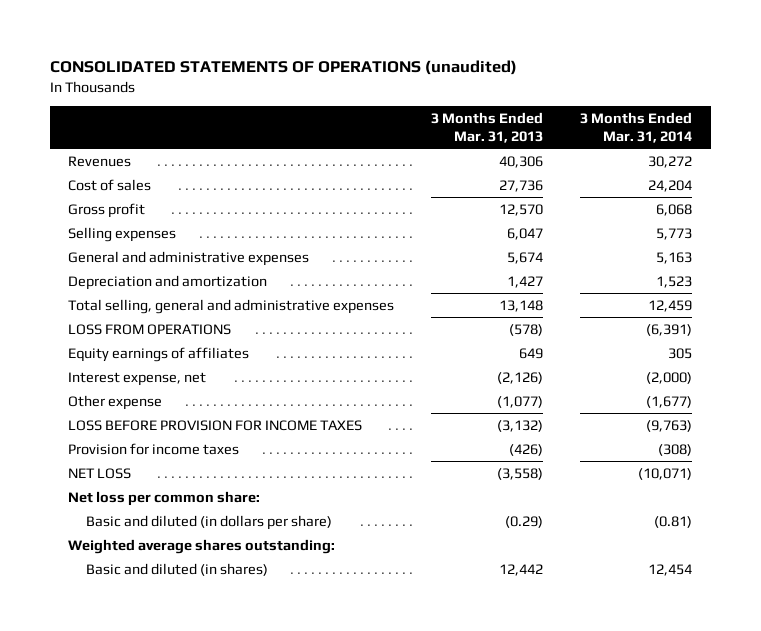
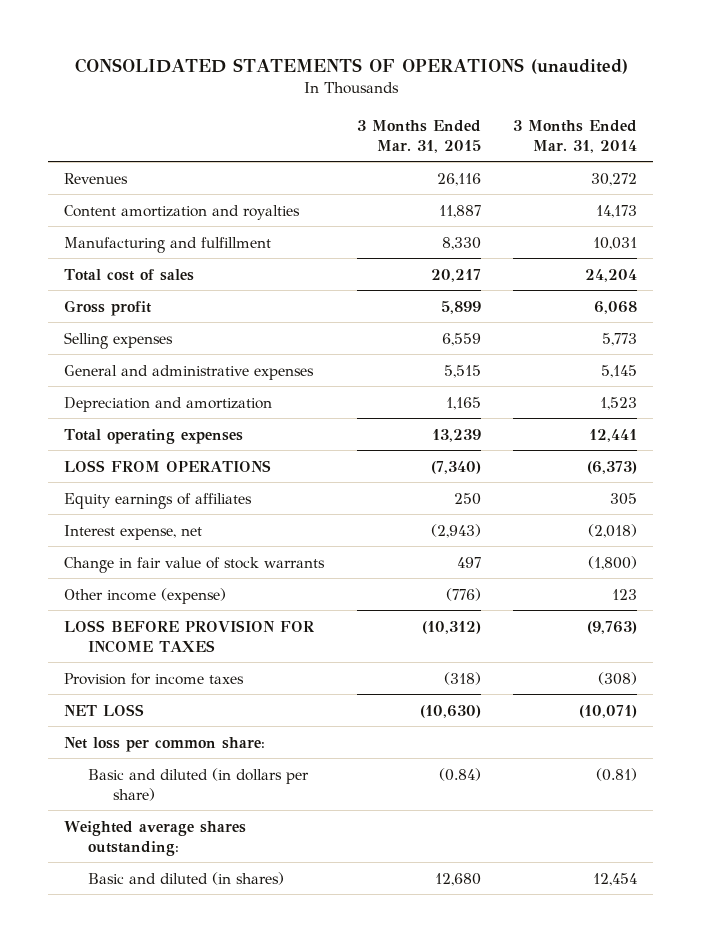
[431,111,544,144] 3 Months Ended Mar. 31, 2013 -> none
none -> [356,119,481,153] 3 Months Ended Mar. 31, 2015
none -> [64,204,301,220] Content amortization and royalties
none -> [64,236,272,253] Manufacturing and fulfillment
[68,178,152,191] Cost of sales -> [64,268,195,281] Total cost of sales
[656,251,693,264] 5,163 -> [600,364,637,378] 5,145
[68,298,395,314] Total selling, general and administrative expenses -> none
none -> [64,428,244,444] Total operating expenses
[646,323,693,336] (6,391) -> [586,460,637,474] (6,373)
[646,371,693,384] (2,000) -> [587,523,637,538] (2,018)
none -> [64,556,326,573] Change in fair value of stock warrants
[68,394,163,410] Other expense -> [64,587,227,604] Other income (expense)
[646,395,693,408] (1,677) -> [611,588,637,600] 123

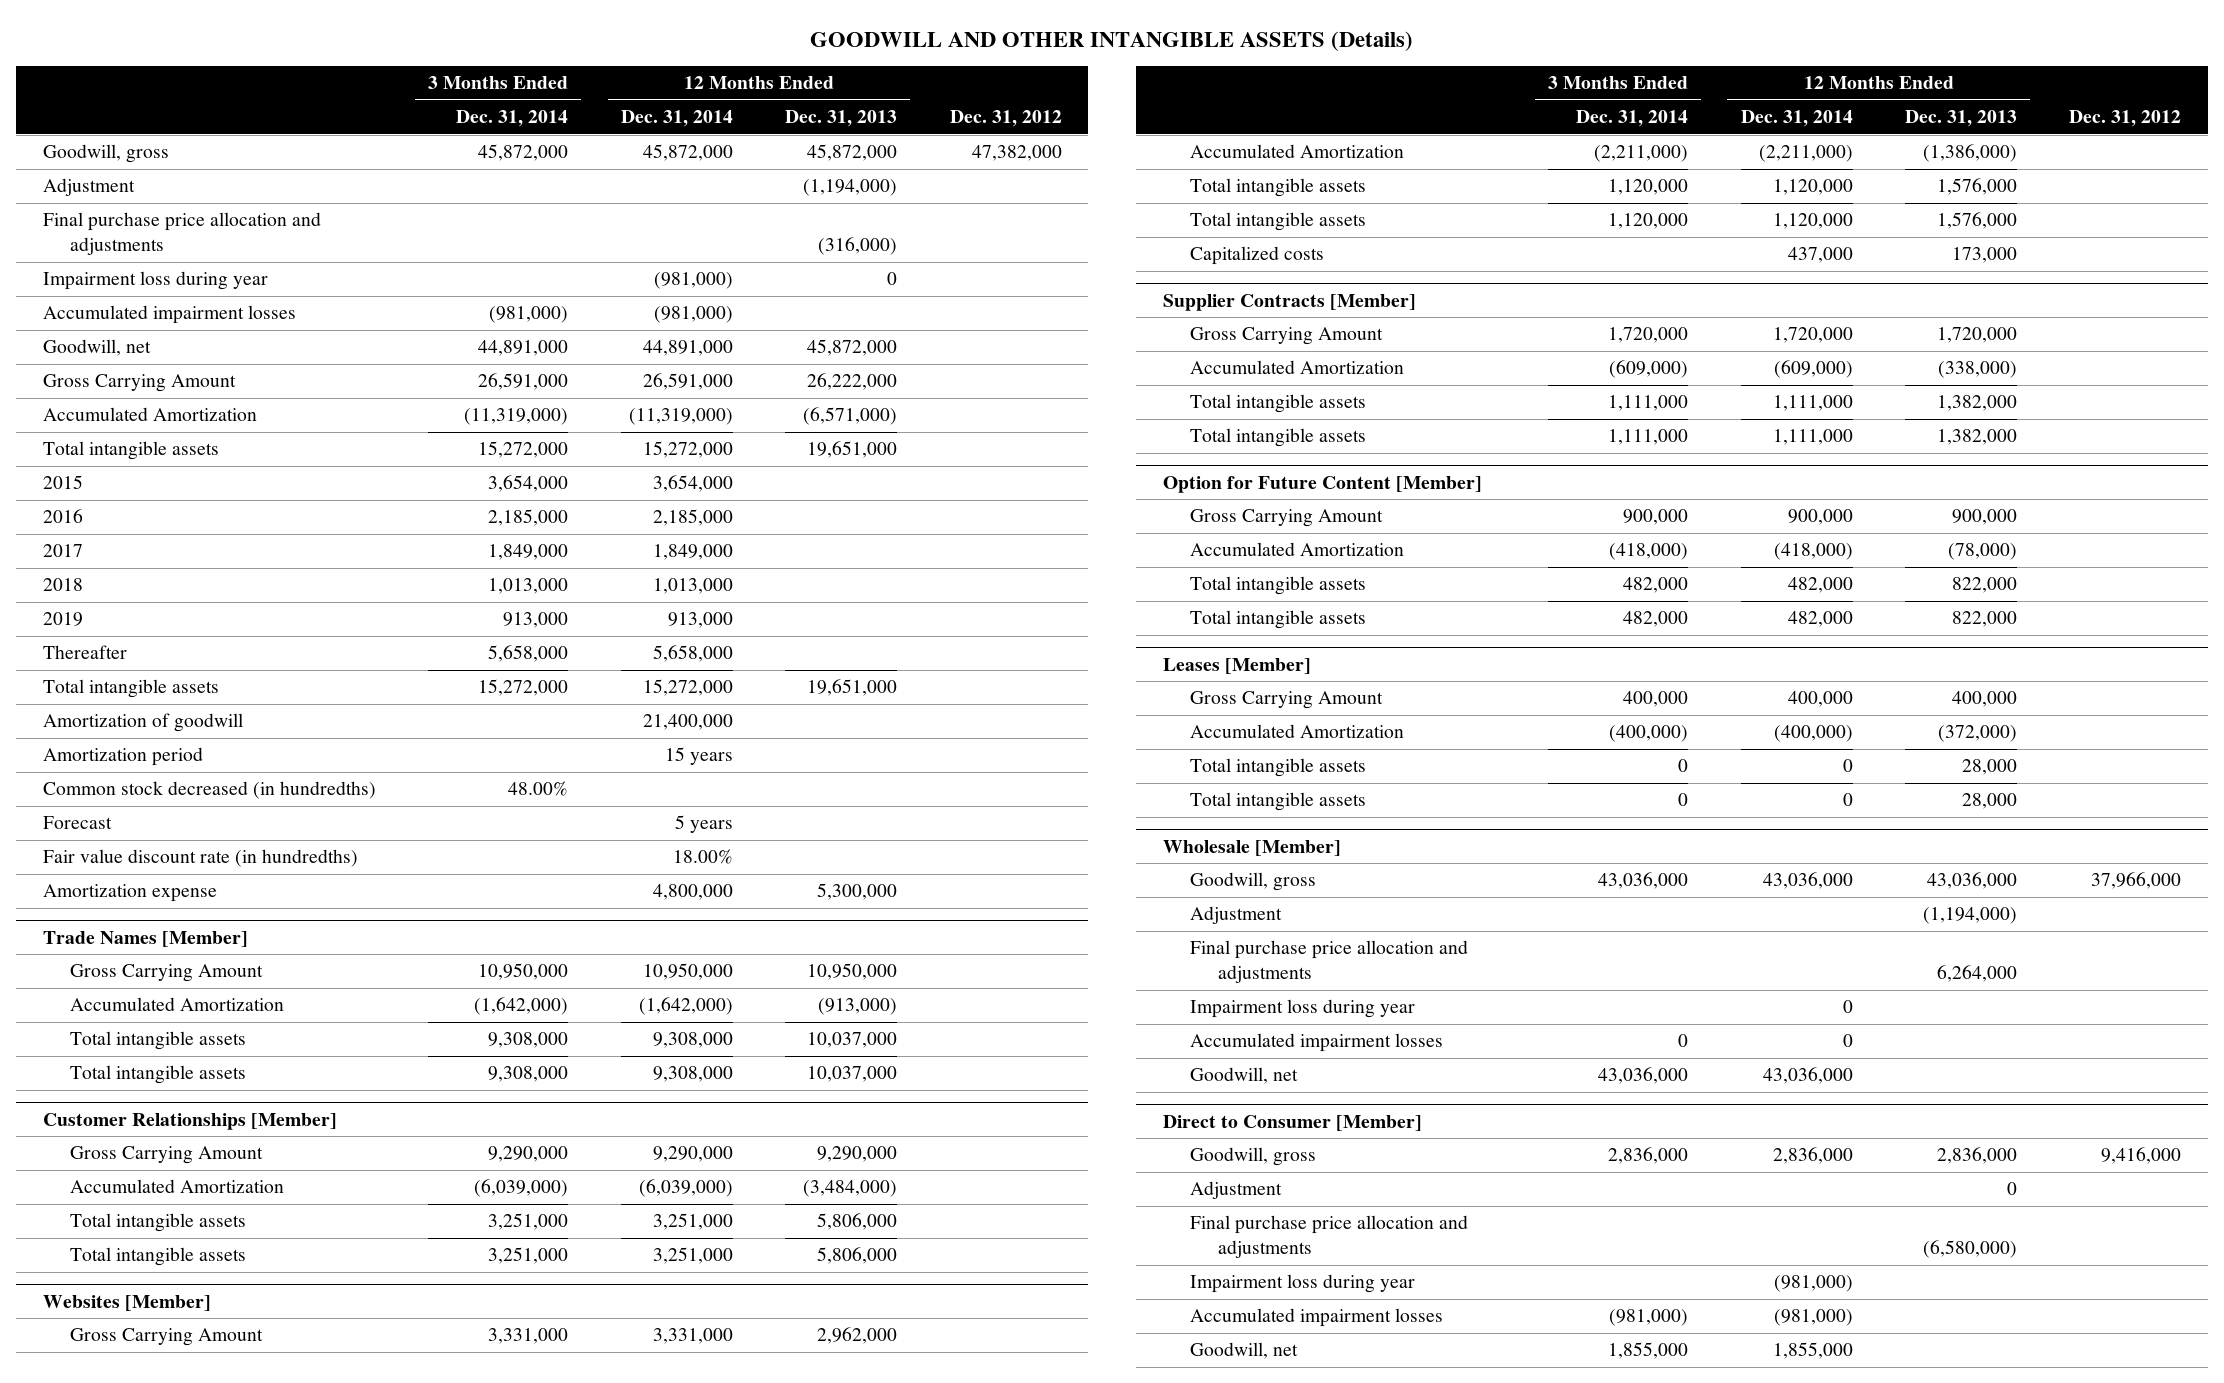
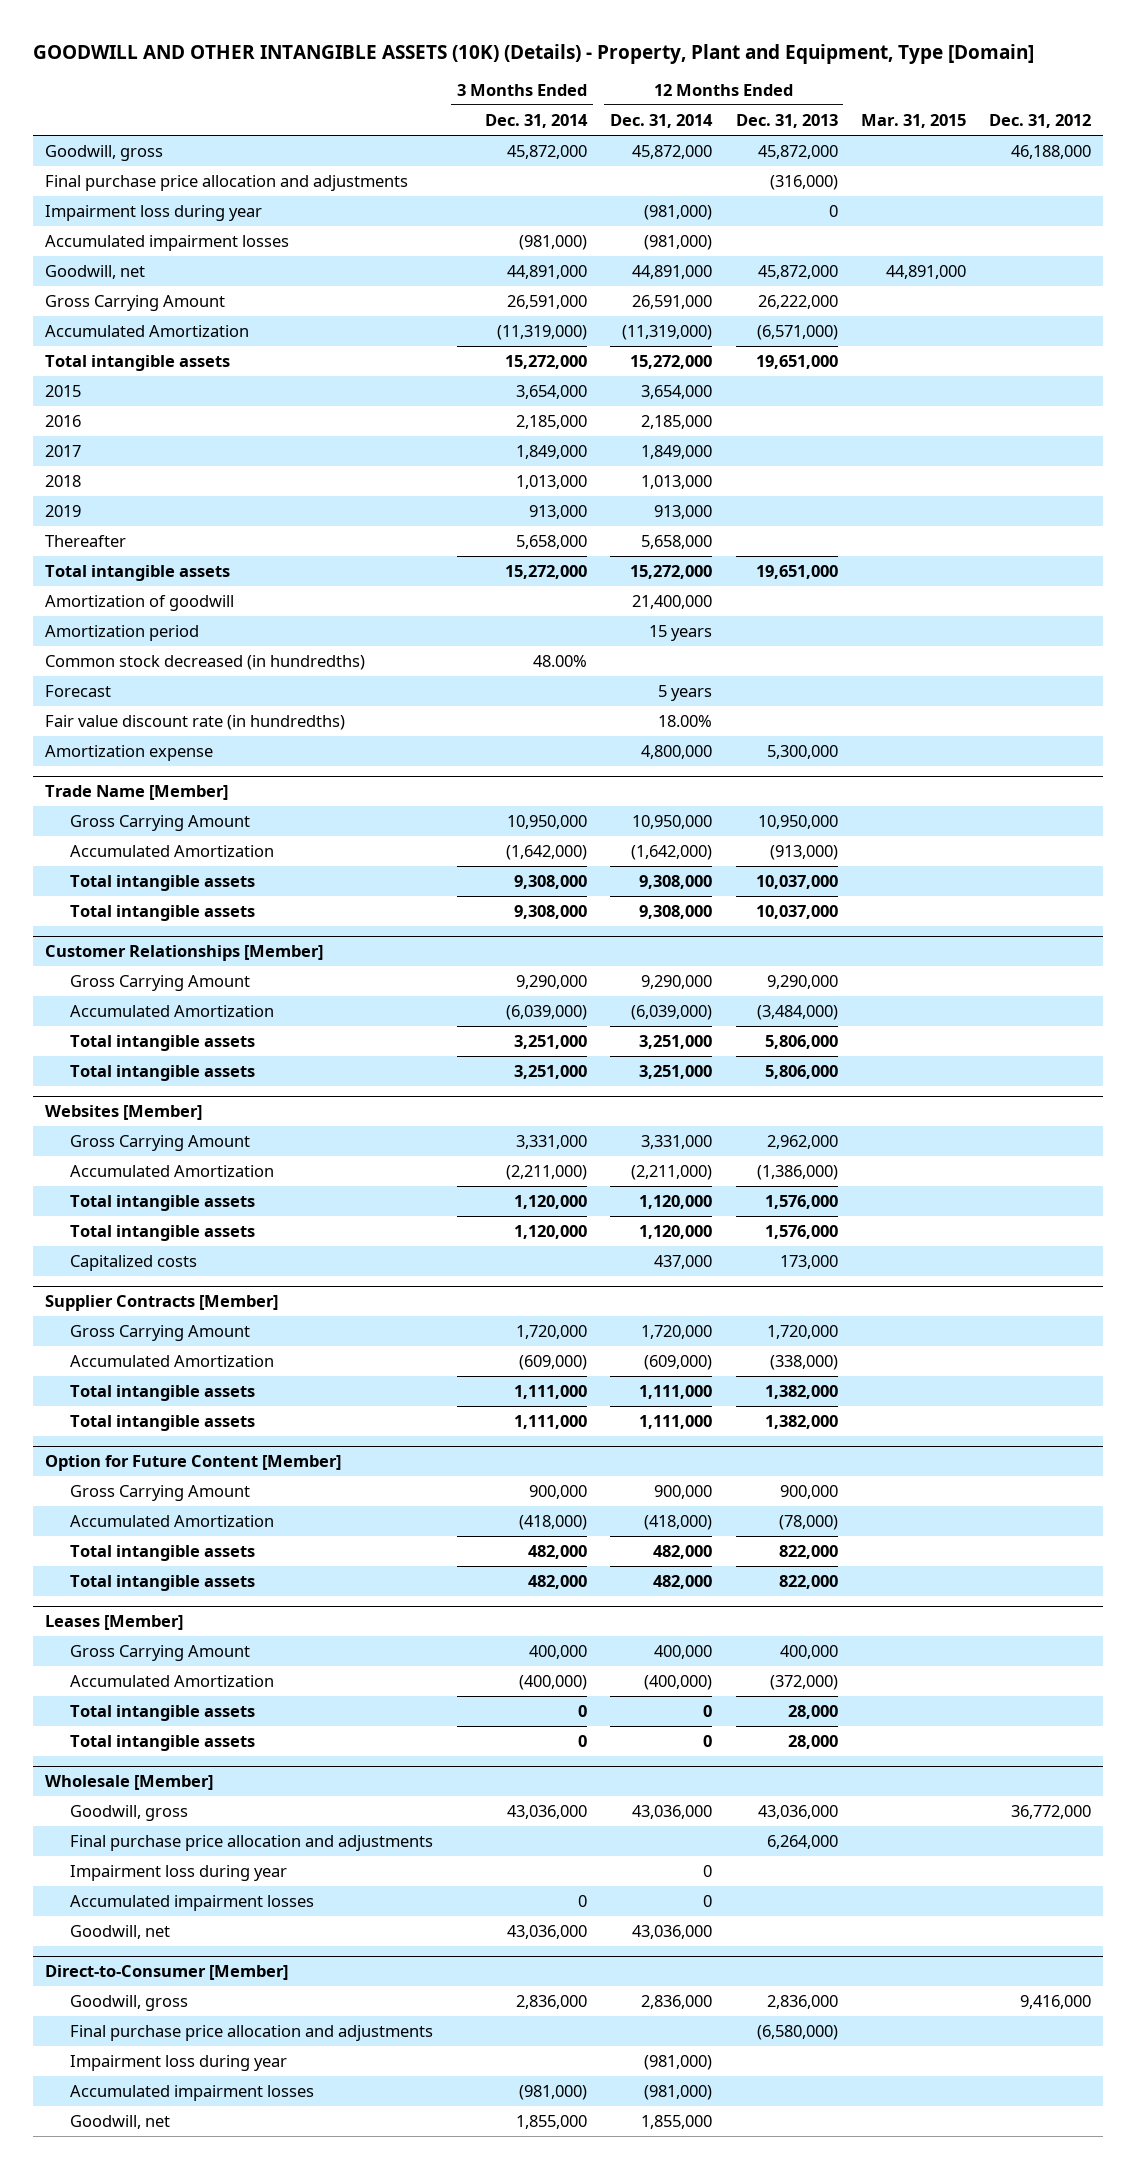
[810,30,1414,51] GOODWILL AND OTHER INTANGIBLE ASSETS (Details) -> [33,43,1035,64] GOODWILL AND OTHER INTANGIBLE ASSETS (10K) (Details) - Property, Plant and Equipment, Type [Domain]
none -> [861,113,967,128] Mar. 31, 2015
[42,178,135,197] Adjustment -> none
[971,145,1062,162] 47,382,000 -> [1011,144,1092,159] 46,188,000
[42,930,248,947] Trade Names [Member] -> [44,785,228,801] Trade Name [Member]
[1190,906,1283,925] Adjustment -> none
[2091,872,2182,890] 37,966,000 -> [1011,1804,1092,1819] 36,772,000
[1162,1114,1422,1131] Direct to Consumer [Member] -> [44,1965,288,1981] Direct-to-Consumer [Member]
[1190,1181,1283,1200] Adjustment -> none

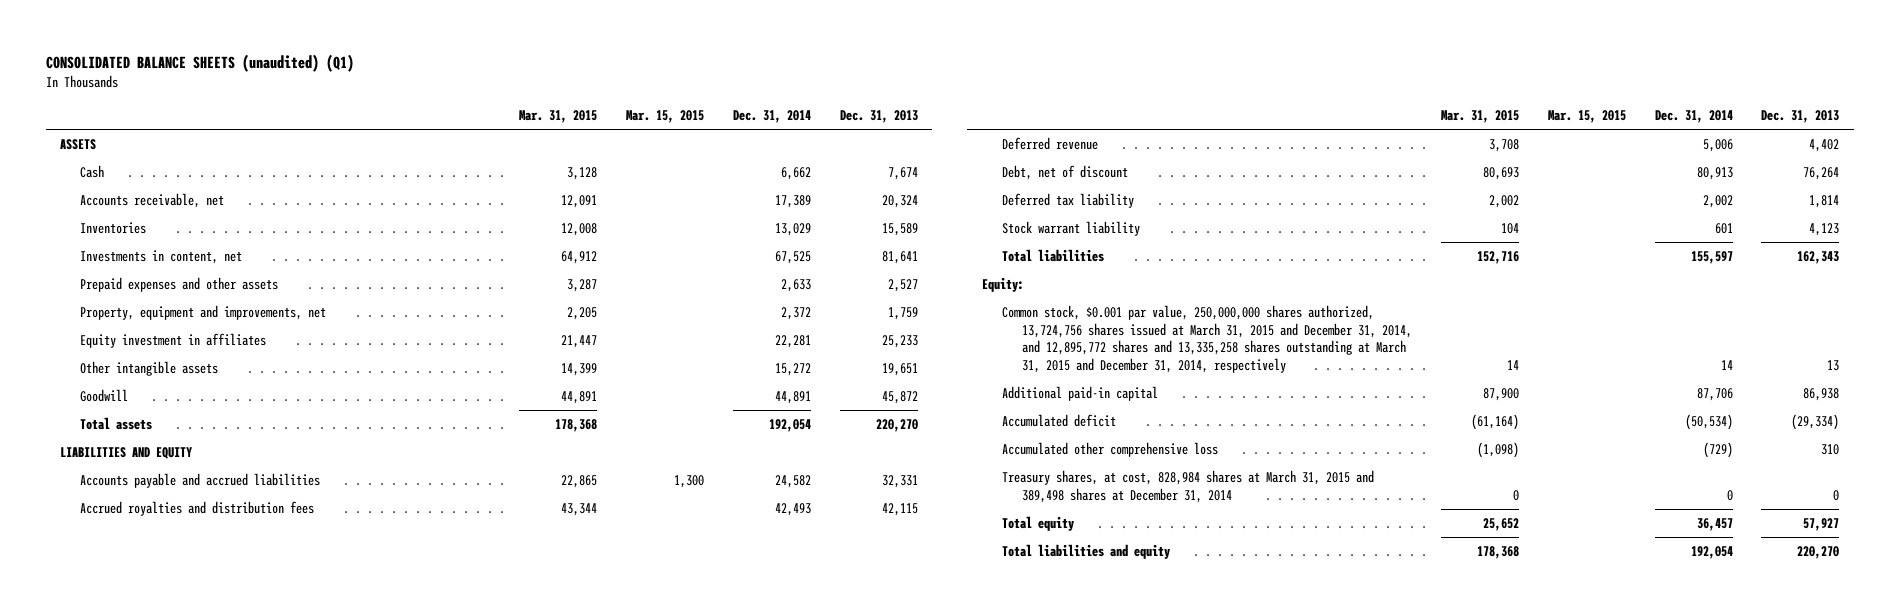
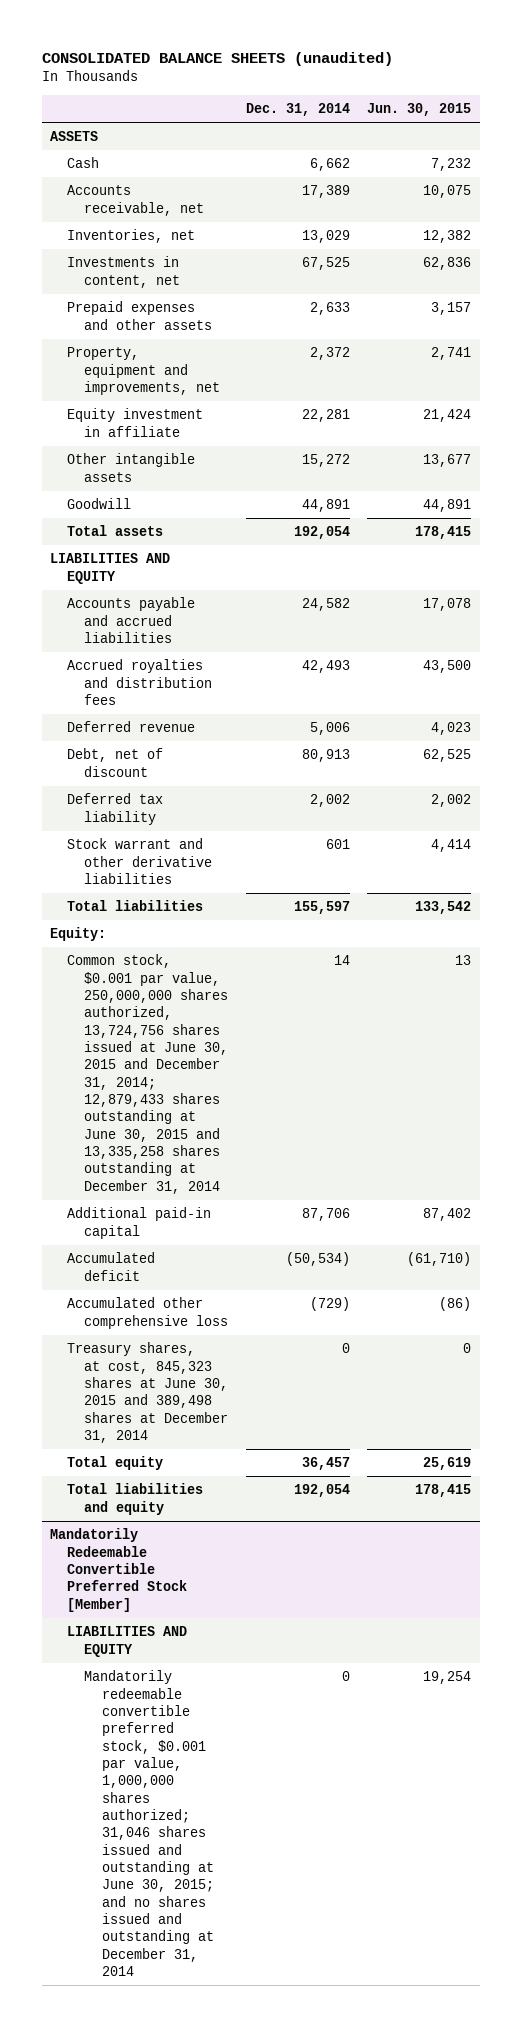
[45,53,354,72] CONSOLIDATED BALANCE SHEETS (unaudited) (Q1) -> [41,51,393,66] CONSOLIDATED BALANCE SHEETS (unaudited)
[519,109,598,123] Mar. 31, 2015 -> none
[626,109,705,123] Mar. 15, 2015 -> none
[839,109,918,123] Dec. 31, 2013 -> none
none -> [367,102,472,116] Jun. 30, 2015
[80,222,147,235] Inventories -> [67,229,196,244] Inventories, net
[80,333,267,349] Equity investment in affiliates -> [67,408,204,437] Equity investment in affiliate
[1002,221,1141,237] Stock warrant liability -> none
none -> [67,838,213,884] Stock warrant and other derivative liabilities
[1002,305,1413,373] Common stock, $0.001 par value, 250,000,000 shares authorized, 13,724,756 shares issued at March 31, 2015 and December 31, 2014, and 12,895,772 shares and 13,335,258 shares outstanding at March 31, 2015 and December 31, 2014, respectively -> [67,954,229,1194] Common stock, $0.001 par value, 250,000,000 shares authorized, 13,724,756 shares issued at June 30, 2015 and December 31, 2014; 12,879,433 shares outstanding at June 30, 2015 and 13,335,258 shares outstanding at December 31, 2014
[1002,470,1375,503] Treasury shares, at cost, 828,984 shares at March 31, 2015 and 389,498 shares at December 31, 2014 -> [67,1342,229,1443] Treasury shares, at cost, 845,323 shares at June 30, 2015 and 389,498 shares at December 31, 2014
none -> [50,1528,188,1612] Mandatorily Redeemable Convertible Preferred Stock [Member]
none -> [67,1626,188,1657] LIABILITIES AND EQUITY
none -> [84,1670,214,1977] Mandatorily redeemable convertible preferred stock, $0.001 par value, 1,000,000 shares authorized; 31,046 shares issued and outstanding at June 30, 2015; and no shares issued and outstanding at December 31, 2014

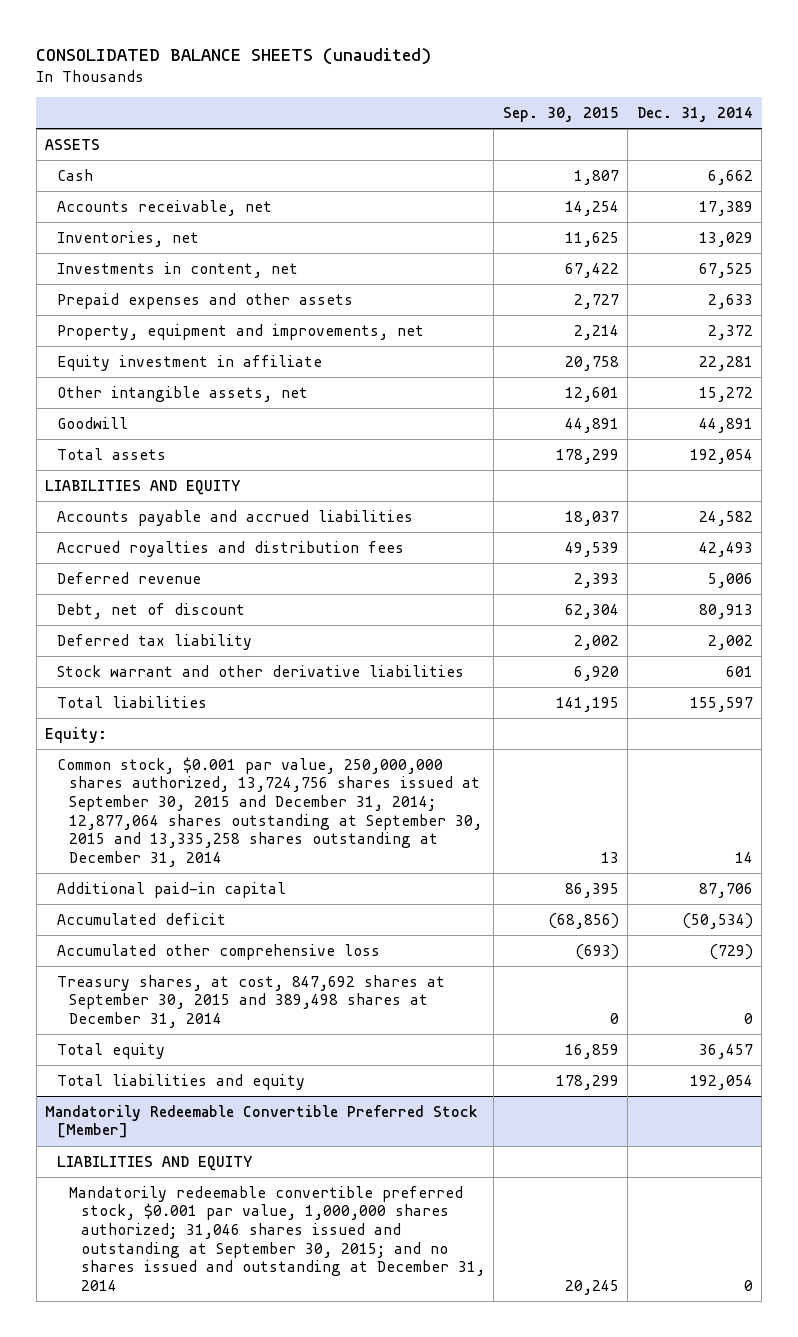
[367,102,472,116] Jun. 30, 2015 -> none
none -> [502,107,619,123] Sep. 30, 2015
[67,453,196,482] Other intangible assets -> [57,385,309,402] Other intangible assets, net
[67,954,229,1194] Common stock, $0.001 par value, 250,000,000 shares authorized, 13,724,756 shares issued at June 30, 2015 and December 31, 2014; 12,879,433 shares outstanding at June 30, 2015 and 13,335,258 shares outstanding at December 31, 2014 -> [57,756,482,867] Common stock, $0.001 par value, 250,000,000 shares authorized, 13,724,756 shares issued at September 30, 2015 and December 31, 2014; 12,877,064 shares outstanding at September 30, 2015 and 13,335,258 shares outstanding at December 31, 2014
[67,1342,229,1443] Treasury shares, at cost, 845,323 shares at June 30, 2015 and 389,498 shares at December 31, 2014 -> [57,974,446,1029] Treasury shares, at cost, 847,692 shares at September 30, 2015 and 389,498 shares at December 31, 2014
[84,1670,214,1977] Mandatorily redeemable convertible preferred stock, $0.001 par value, 1,000,000 shares authorized; 31,046 shares issued and outstanding at June 30, 2015; and no shares issued and outstanding at December 31, 2014 -> [68,1185,485,1291] Mandatorily redeemable convertible preferred stock, $0.001 par value, 1,000,000 shares authorized; 31,046 shares issued and outstanding at September 30, 2015; and no shares issued and outstanding at December 31, 2014

